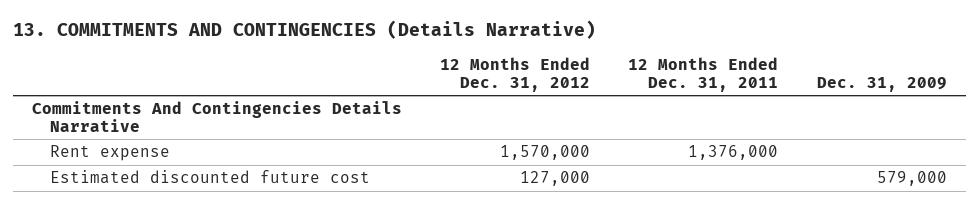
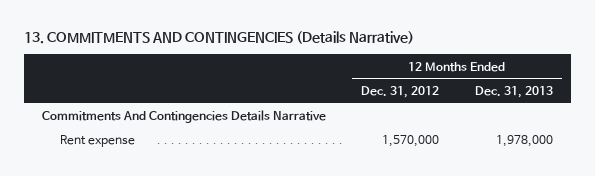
[628,56,779,92] 12 Months Ended Dec. 31, 2011 -> none
[816,76,947,92] Dec. 31, 2009 -> none
none -> [475,85,554,98] Dec. 31, 2013
[49,170,370,185] Estimated discounted future cost -> none

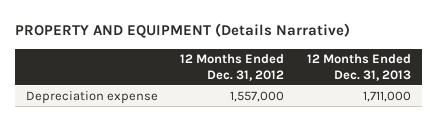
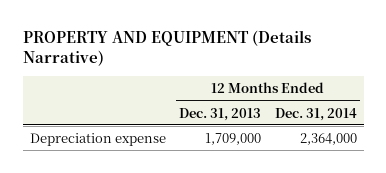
[180,54,285,81] 12 Months Ended Dec. 31, 2012 -> none
none -> [274,107,357,121] Dec. 31, 2014
[362,91,411,103] 1,711,000 -> [205,132,262,145] 1,709,000

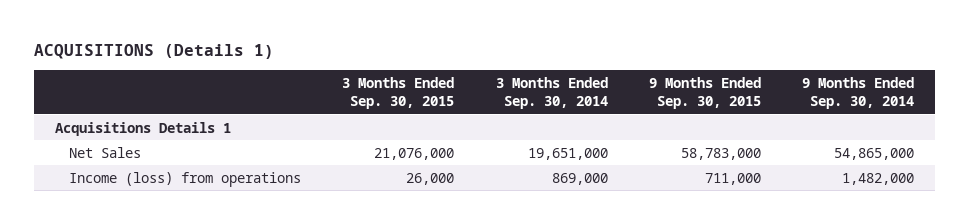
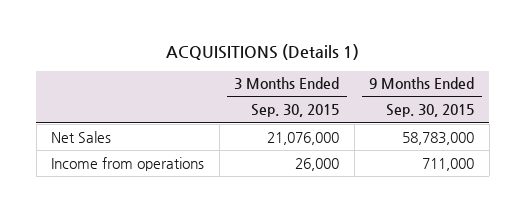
[495,76,608,110] 3 Months Ended Sep. 30, 2014 -> none
[802,76,915,110] 9 Months Ended Sep. 30, 2014 -> none
[55,121,232,136] Acquisitions Details 1 -> none
[69,171,302,187] Income (loss) from operations -> [51,156,205,171] Income from operations

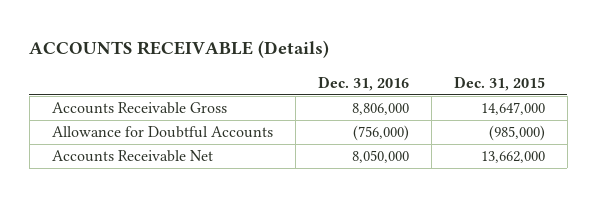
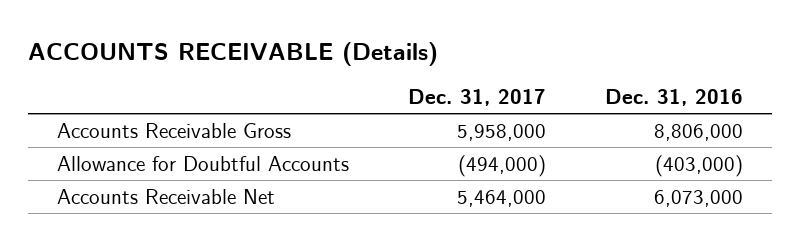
[453,75,545,91] Dec. 31, 2015 -> none
none -> [407,88,546,106] Dec. 31, 2017
[352,125,409,142] (756,000) -> [654,154,743,177] (403,000)
[351,150,409,164] 8,050,000 -> [653,189,743,207] 6,073,000

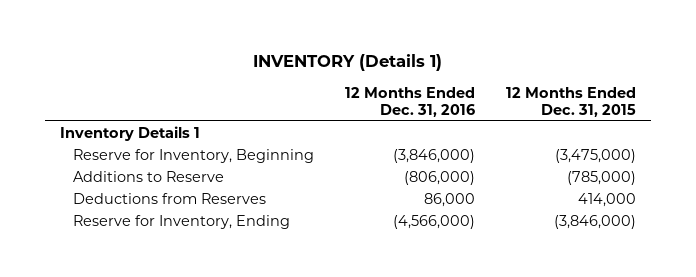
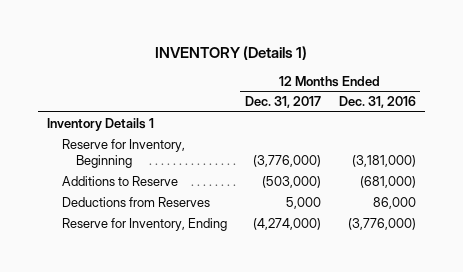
[505,86,636,117] 12 Months Ended Dec. 31, 2015 -> none
none -> [244,96,321,109] Dec. 31, 2017
[393,149,476,164] (3,846,000) -> [351,155,416,168] (3,181,000)
[404,171,476,186] (806,000) -> [359,175,416,188] (681,000)
[393,215,476,230] (4,566,000) -> [347,217,416,230] (3,776,000)

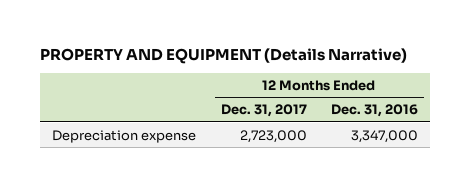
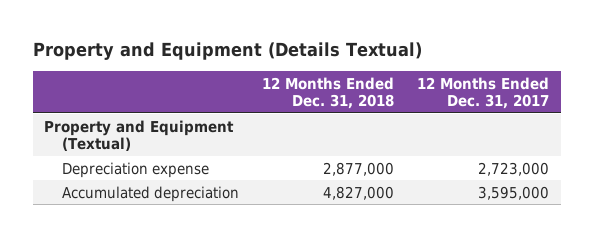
[40,48,408,65] PROPERTY AND EQUIPMENT (Details Narrative) -> [32,42,422,61] Property and Equipment (Details Textual)
[331,104,419,118] Dec. 31, 2016 -> none
none -> [261,76,394,110] 12 Months Ended Dec. 31, 2018
none -> [44,119,235,151] Property and Equipment (Textual)
none -> [61,185,239,202] Accumulated depreciation

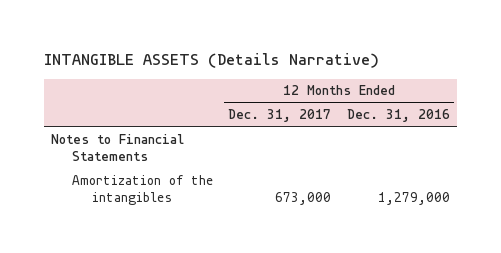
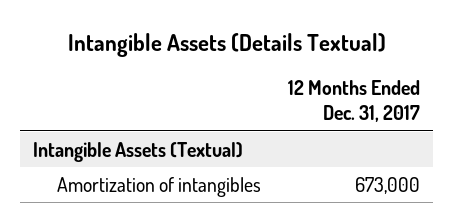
[43,52,379,68] INTANGIBLE ASSETS (Details Narrative) -> [67,32,386,57] Intangible Assets (Details Textual)
[346,108,450,122] Dec. 31, 2016 -> none
[51,133,185,162] Notes to Financial Statements -> none
none -> [33,141,244,162] Intangible Assets (Textual)
[71,174,213,206] Amortization of the intangibles -> [57,176,262,197] Amortization of intangibles

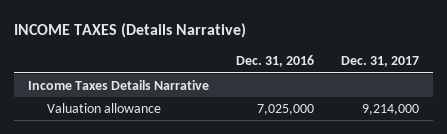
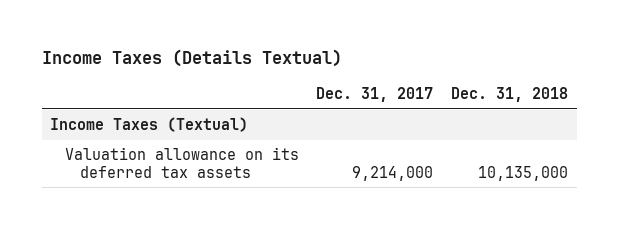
[14,23,247,39] INCOME TAXES (Details Narrative) -> [41,49,342,68] Income Taxes (Details Textual)
[236,55,315,68] Dec. 31, 2016 -> none
none -> [450,87,568,103] Dec. 31, 2018
[27,80,209,91] Income Taxes Details Narrative -> none
none -> [50,117,249,133] Income Taxes (Textual)
[46,103,161,114] Valuation allowance -> [64,147,299,178] Valuation allowance on its deferred tax assets

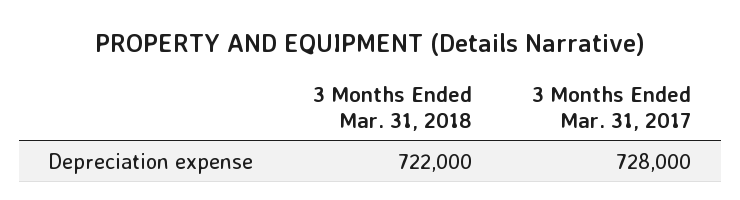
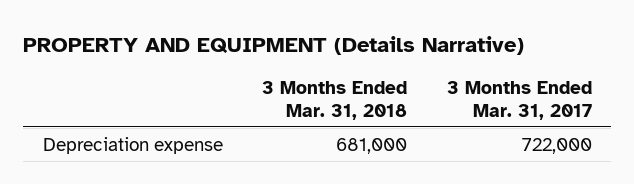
[398,153,473,172] 722,000 -> [336,137,408,154] 681,000
[616,152,692,172] 728,000 -> [521,137,592,154] 722,000

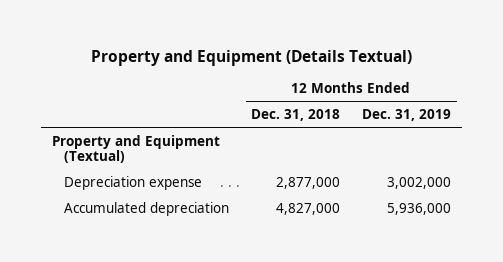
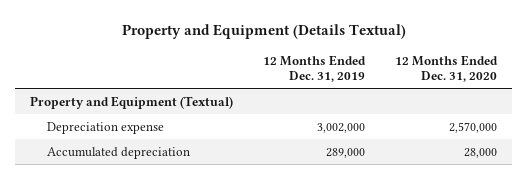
[251,109,341,122] Dec. 31, 2018 -> none
none -> [394,54,498,83] 12 Months Ended Dec. 31, 2020
[387,202,452,215] 5,936,000 -> [326,147,366,158] 289,000

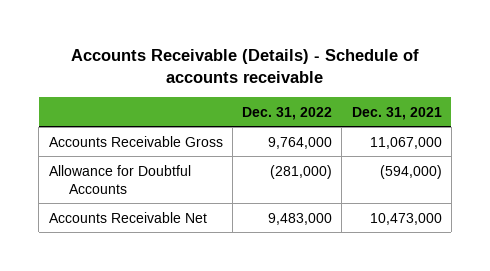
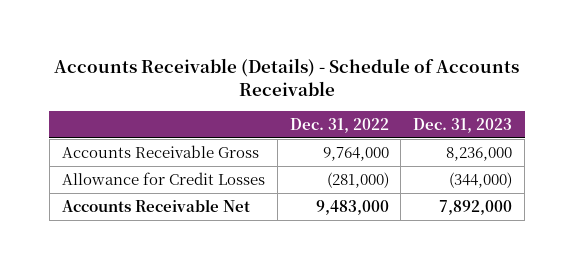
[71,48,420,83] Accounts Receivable (Details) - Schedule of accounts receivable -> [54,57,520,97] Accounts Receivable (Details) - Schedule of Accounts Receivable
[351,106,442,120] Dec. 31, 2021 -> none
none -> [413,117,513,133] Dec. 31, 2023
[48,164,191,194] Allowance for Doubtful Accounts -> [61,171,265,185] Allowance for Credit Losses

